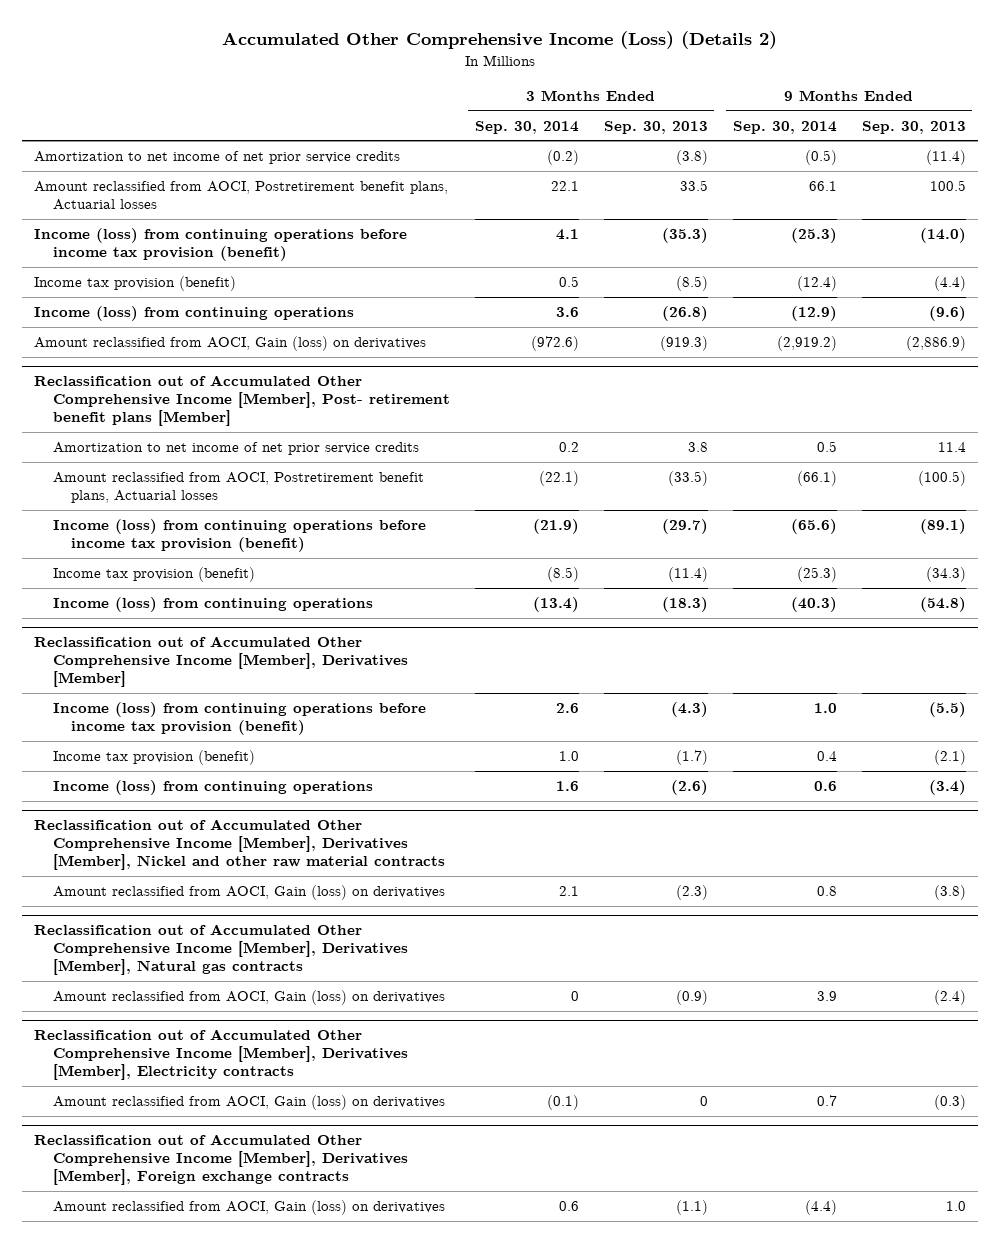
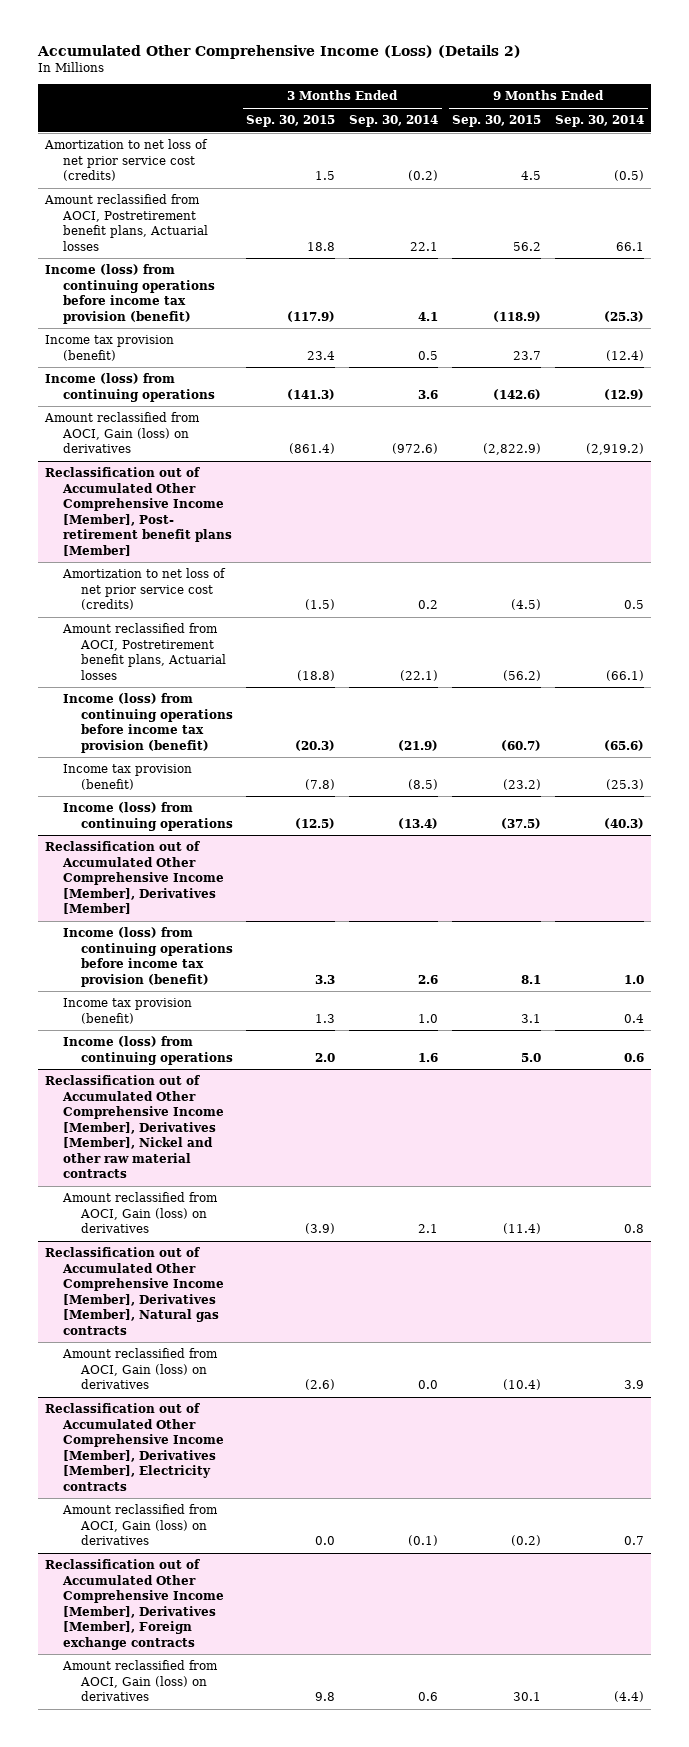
[603,120,708,134] Sep. 30, 2013 -> none
[861,120,966,134] Sep. 30, 2013 -> none
none -> [246,115,336,128] Sep. 30, 2015
none -> [452,115,542,128] Sep. 30, 2015
[34,151,401,165] Amortization to net income of net prior service credits -> [43,139,208,182] Amortization to net loss of net prior service cost (credits)
[52,442,419,456] Amortization to net income of net prior service credits -> [61,568,226,611] Amortization to net loss of net prior service cost (credits)
[570,991,579,1002] 0 -> [418,1380,439,1390] 0.0

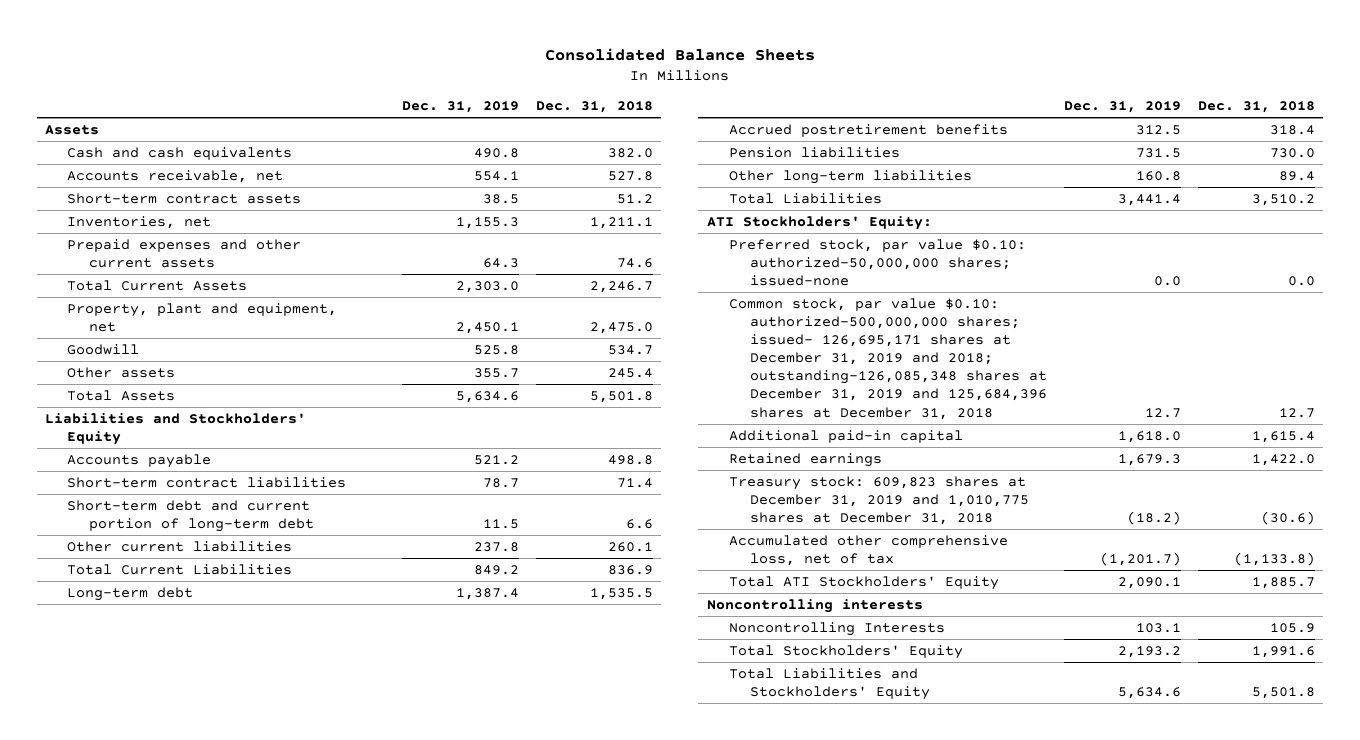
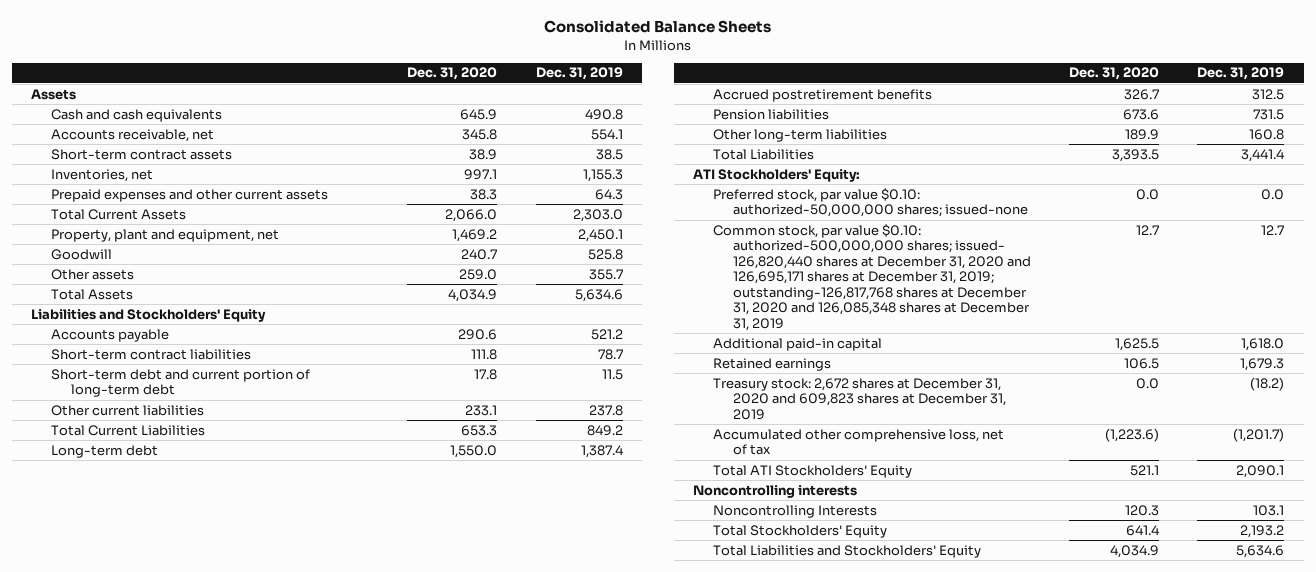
[536,101,654,114] Dec. 31, 2018 -> none
none -> [407,67,498,81] Dec. 31, 2020
[728,297,1048,420] Common stock, par value $0.10: authorized-500,000,000 shares; issued- 126,695,171 shares at December 31, 2019 and 2018; outstanding-126,085,348 shares at December 31, 2019 and 125,684,396 shares at December 31, 2018 -> [713,223,1031,331] Common stock, par value $0.10: authorized-500,000,000 shares; issued- 126,820,440 shares at December 31, 2020 and 126,695,171 shares at December 31, 2019; outstanding-126,817,768 shares at December 31, 2020 and 126,085,348 shares at December 31, 2019
[728,475,1030,526] Treasury stock: 609,823 shares at December 31, 2019 and 1,010,775 shares at December 31, 2018 -> [713,377,1006,420] Treasury stock: 2,672 shares at December 31, 2020 and 609,823 shares at December 31, 2019

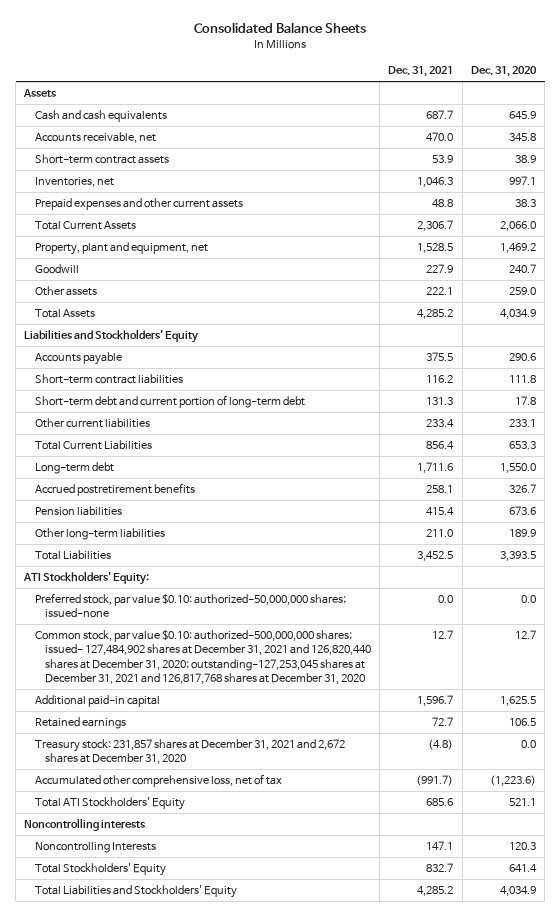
[535,67,623,81] Dec. 31, 2019 -> none
none -> [388,66,454,78] Dec. 31, 2021
[713,223,1031,331] Common stock, par value $0.10: authorized-500,000,000 shares; issued- 126,820,440 shares at December 31, 2020 and 126,695,171 shares at December 31, 2019; outstanding-126,817,768 shares at December 31, 2020 and 126,085,348 shares at December 31, 2019 -> [34,630,372,685] Common stock, par value $0.10: authorized-500,000,000 shares; issued- 127,484,902 shares at December 31, 2021 and 126,820,440 shares at December 31, 2020; outstanding-127,253,045 shares at December 31, 2021 and 126,817,768 shares at December 31, 2020
[713,377,1006,420] Treasury stock: 2,672 shares at December 31, 2020 and 609,823 shares at December 31, 2019 -> [34,739,345,765] Treasury stock: 231,857 shares at December 31, 2021 and 2,672 shares at December 31, 2020

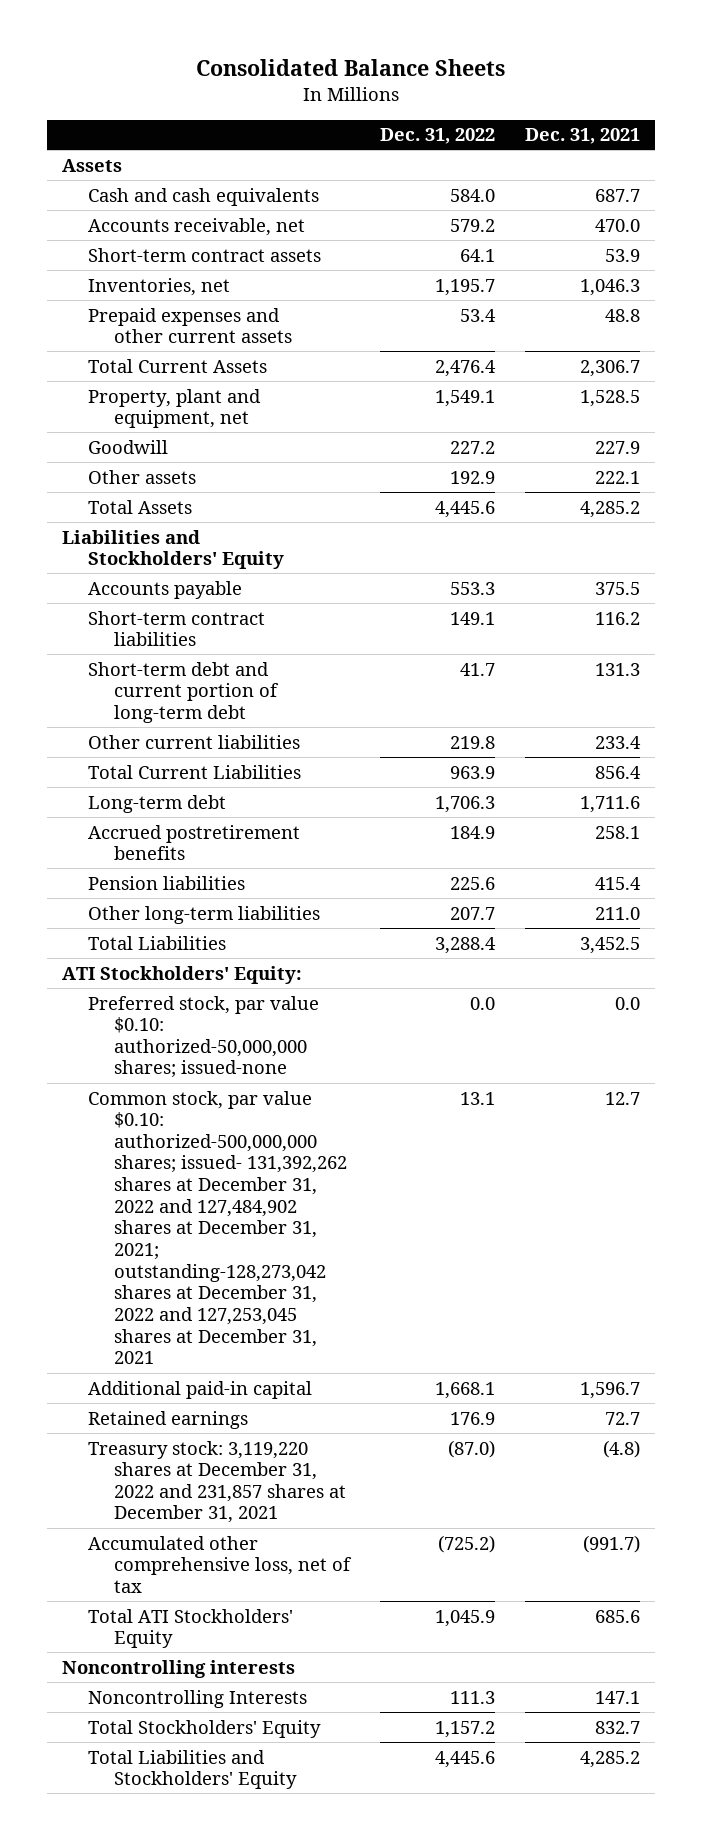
[470,66,537,78] Dec. 31, 2020 -> none
none -> [379,128,495,145] Dec. 31, 2022
[34,630,372,685] Common stock, par value $0.10: authorized-500,000,000 shares; issued- 127,484,902 shares at December 31, 2021 and 126,820,440 shares at December 31, 2020; outstanding-127,253,045 shares at December 31, 2021 and 126,817,768 shares at December 31, 2020 -> [88,1090,347,1365] Common stock, par value $0.10: authorized-500,000,000 shares; issued- 131,392,262 shares at December 31, 2022 and 127,484,902 shares at December 31, 2021; outstanding-128,273,042 shares at December 31, 2022 and 127,253,045 shares at December 31, 2021
[34,739,345,765] Treasury stock: 231,857 shares at December 31, 2021 and 2,672 shares at December 31, 2020 -> [88,1440,346,1524] Treasury stock: 3,119,220 shares at December 31, 2022 and 231,857 shares at December 31, 2021

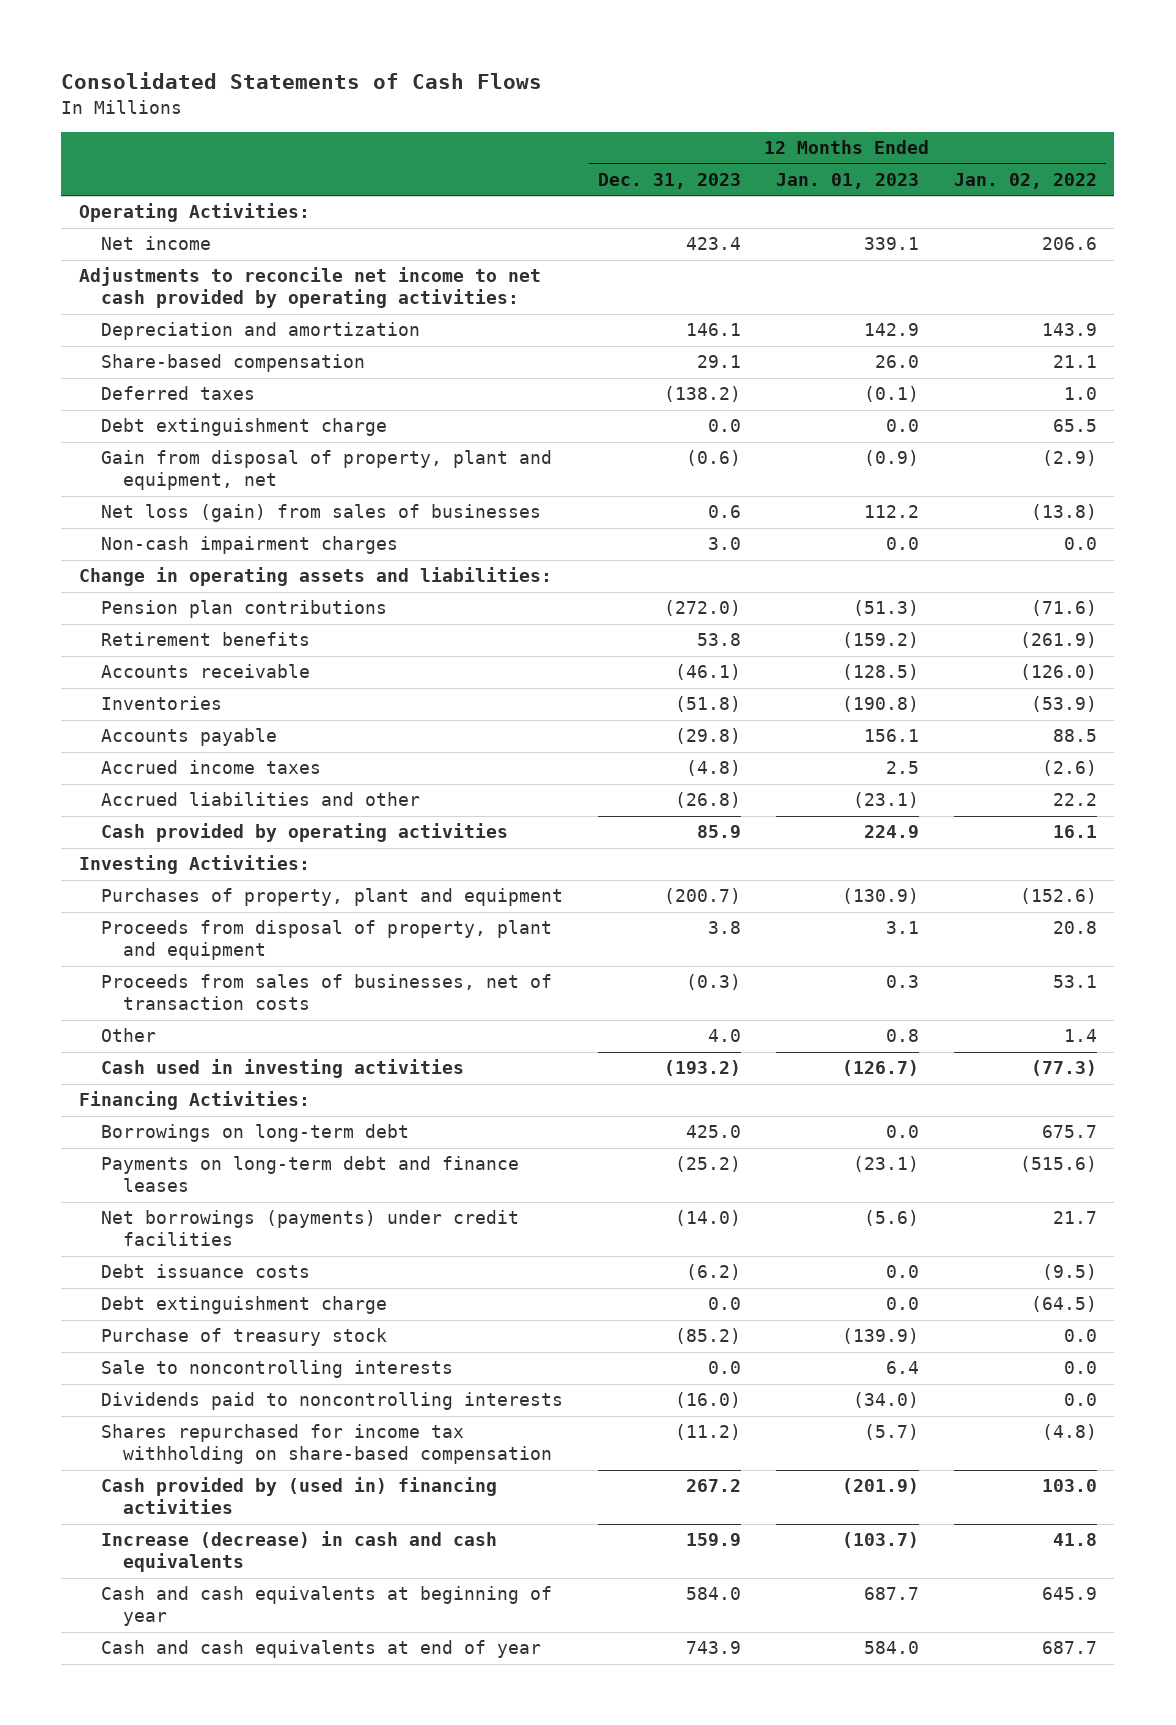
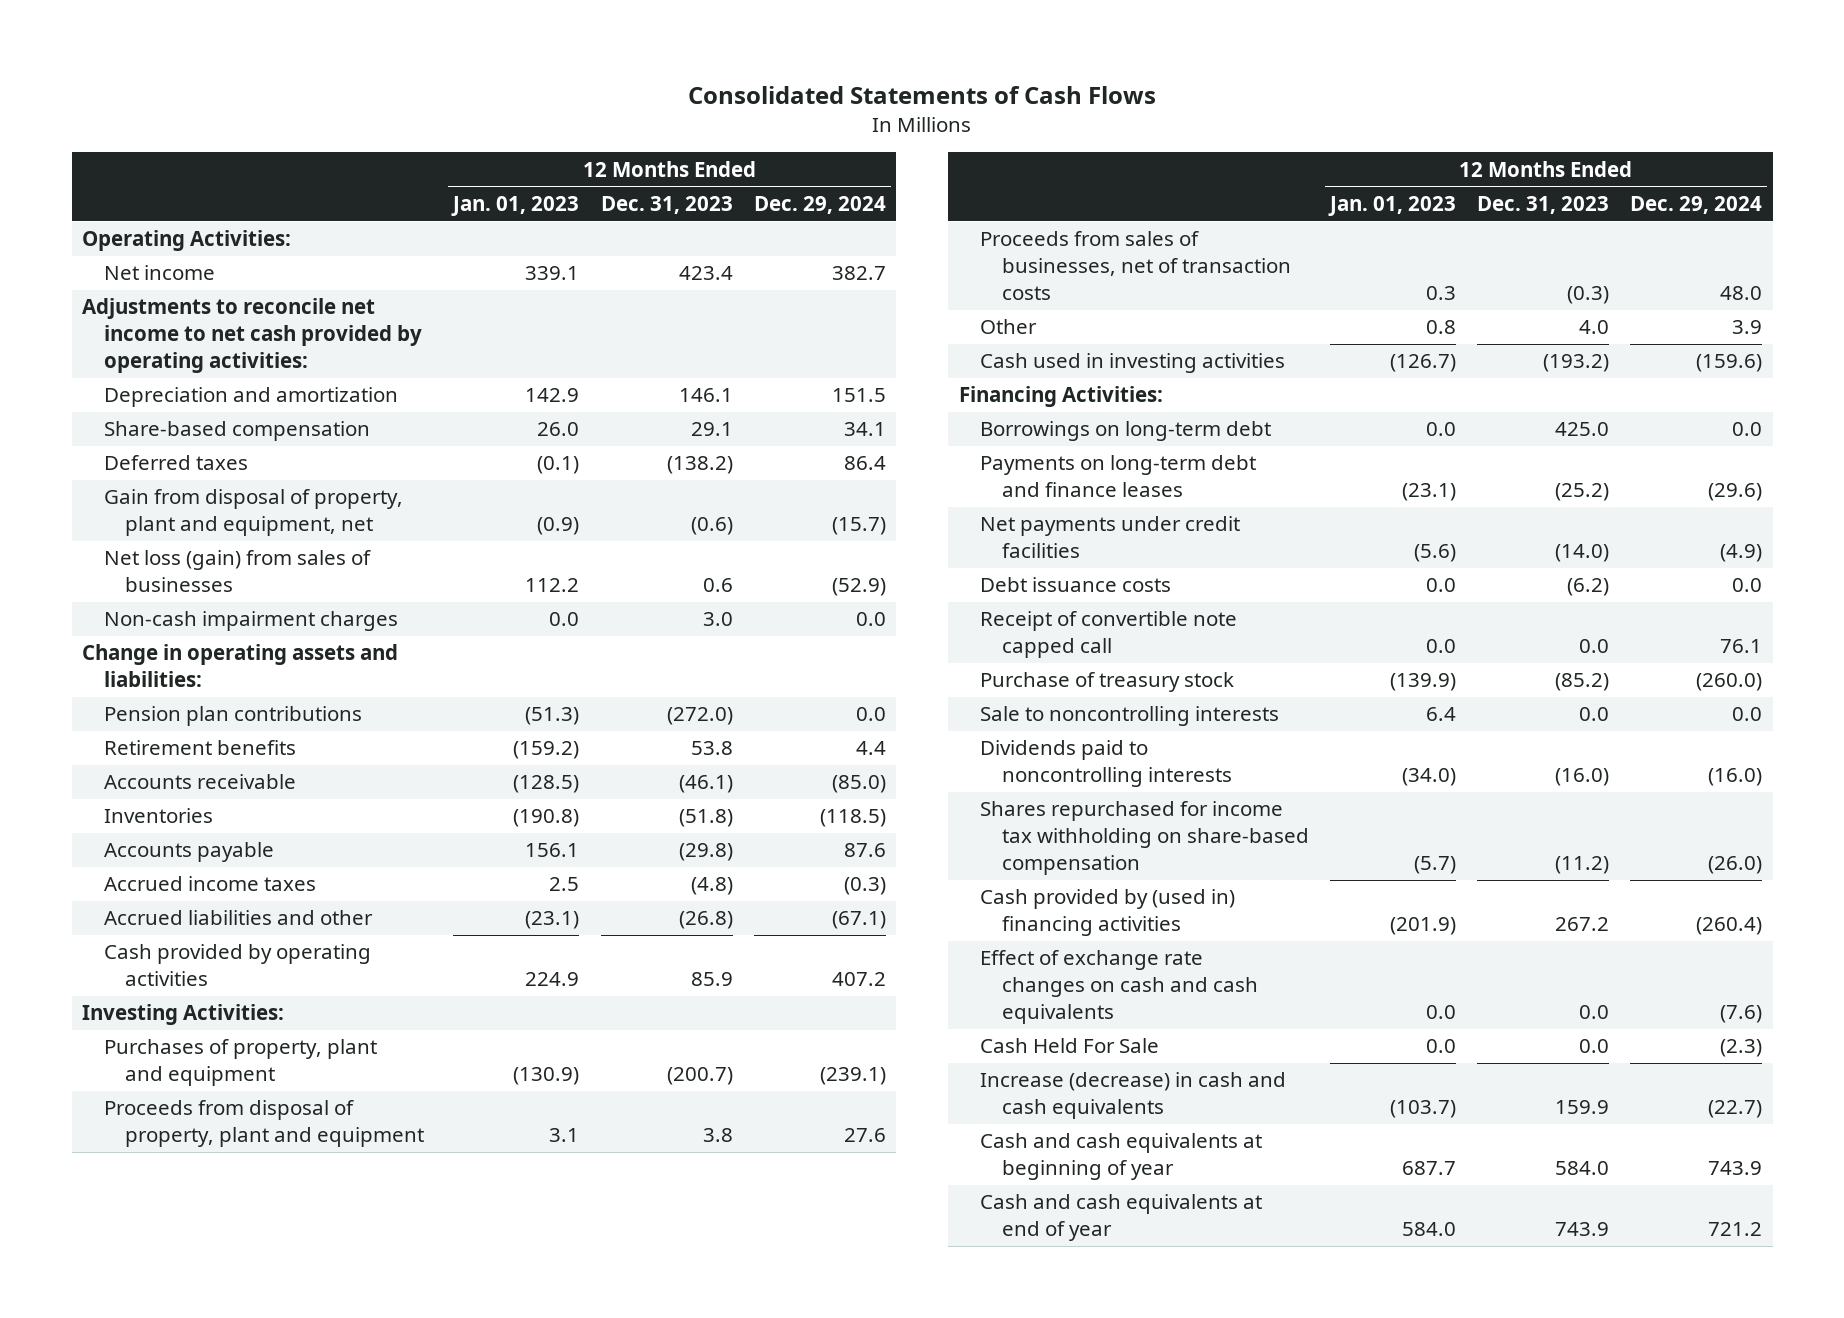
[953,172,1097,189] Jan. 02, 2022 -> none
none -> [753,196,886,215] Dec. 29, 2024
[100,418,387,437] Debt extinguishment charge -> none
[100,1210,519,1247] Net borrowings (payments) under credit facilities -> [980,516,1241,559] Net payments under credit facilities
[100,1296,387,1315] Debt extinguishment charge -> none
none -> [980,611,1238,659] Receipt of convertible note capped call
none -> [980,950,1258,1025] Effect of exchange rate changes on cash and cash equivalents
none -> [980,1038,1160,1054] Cash Held For Sale

